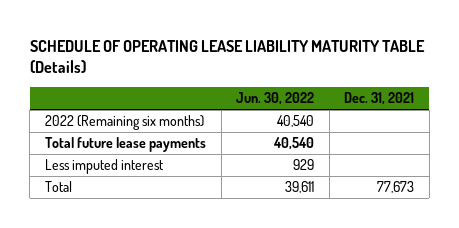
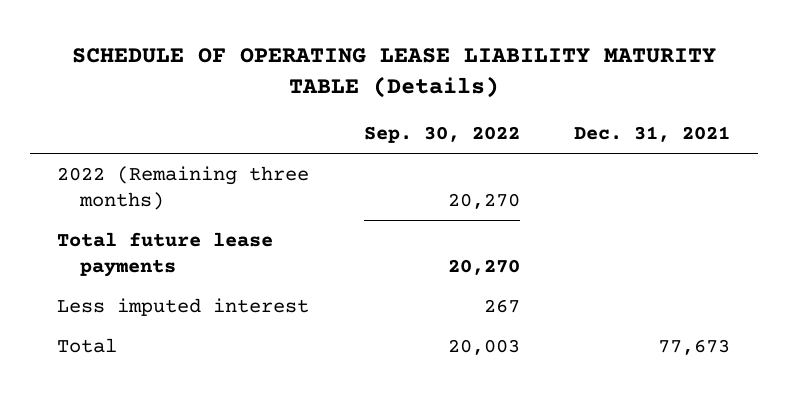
[236,92,315,106] Jun. 30, 2022 -> none
none -> [363,126,520,144] Sep. 30, 2022
[45,115,205,131] 2022 (Remaining six months) -> [57,165,310,210] 2022 (Remaining three months)

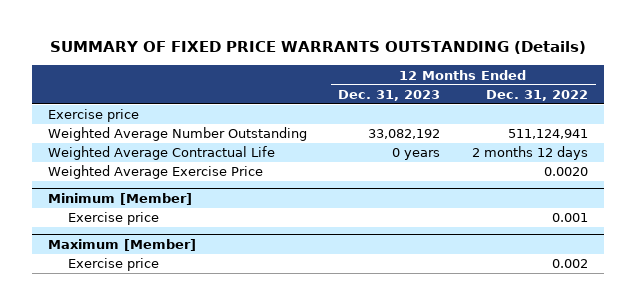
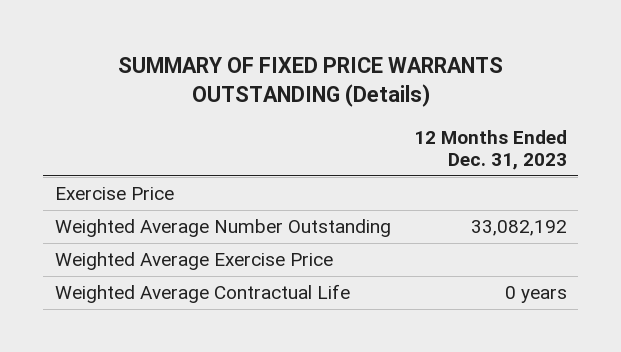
[486,89,589,101] Dec. 31, 2022 -> none
[47,109,139,123] Exercise price -> [54,187,174,201] Exercise Price
[47,193,192,206] Minimum [Member] -> none
[67,212,159,226] Exercise price -> none
[47,239,196,252] Maximum [Member] -> none
[67,258,159,272] Exercise price -> none
[47,146,275,161] Weighted Average Contractual Life -> [54,284,350,304] Weighted Average Contractual Life

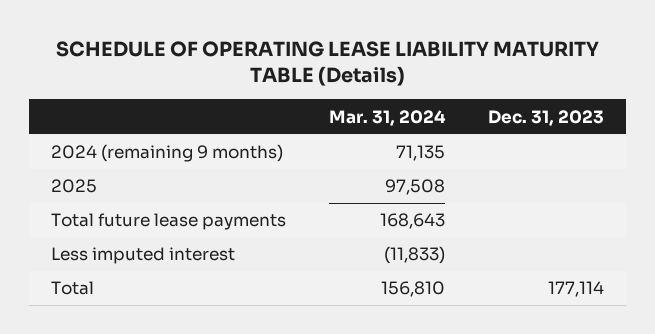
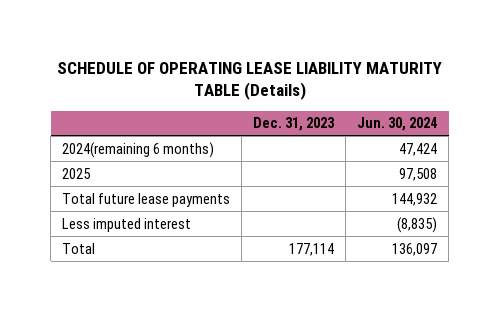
[329,109,447,126] Mar. 31, 2024 -> none
none -> [357,117,438,132] Jun. 30, 2024
[50,144,283,163] 2024 (remaining 9 months) -> [62,141,215,158] 2024(remaining 6 months)

